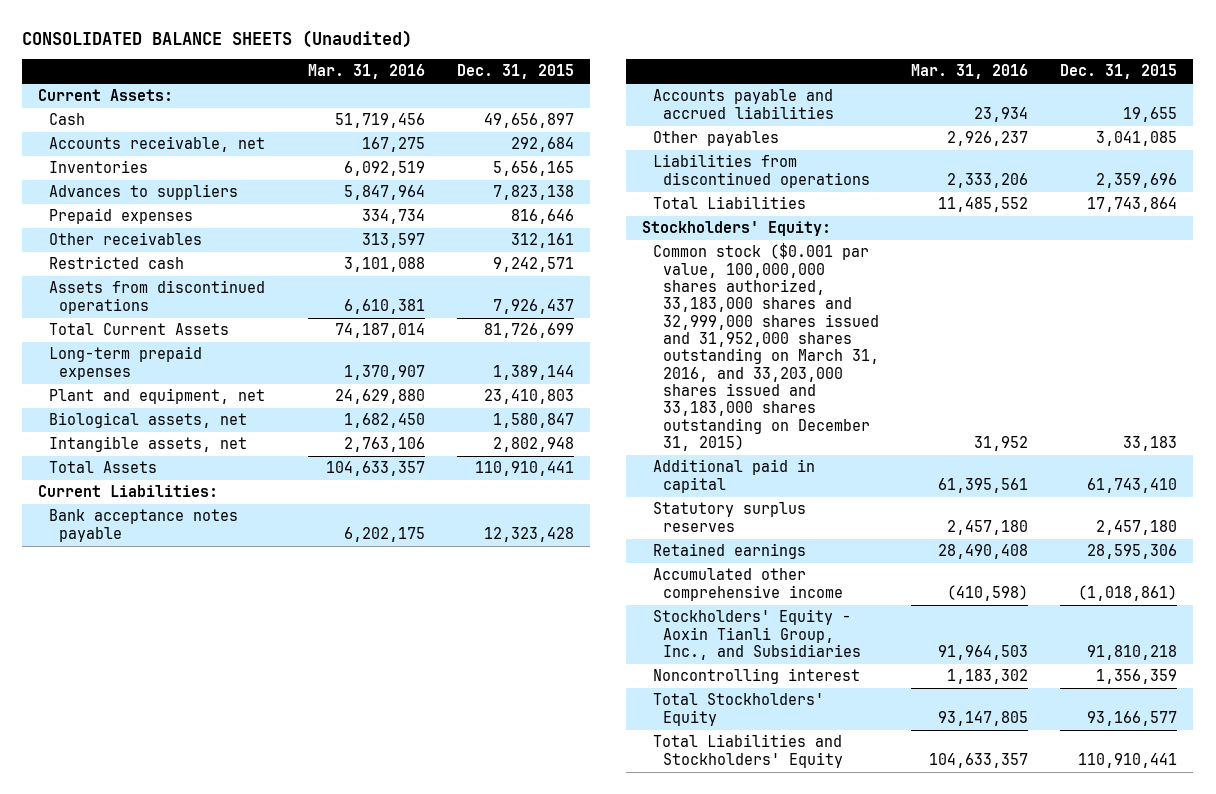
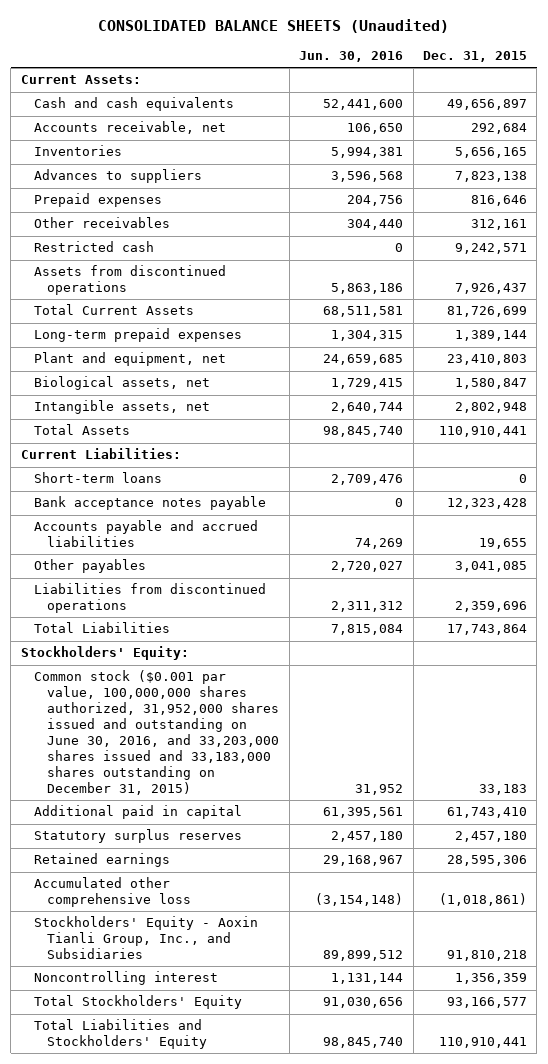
[307,64,425,80] Mar. 31, 2016 -> none
none -> [299,51,404,63] Jun. 30, 2016
[48,113,85,126] Cash -> [33,97,234,112] Cash and cash equivalents
none -> [33,472,162,484] Short-term loans
[652,243,880,451] Common stock ($0.001 par value, 100,000,000 shares authorized, 33,183,000 shares and 32,999,000 shares issued and 31,952,000 shares outstanding on March 31, 2016, and 33,203,000 shares issued and 33,183,000 shares outstanding on December 31, 2015) -> [33,670,280,795] Common stock ($0.001 par value, 100,000,000 shares authorized, 31,952,000 shares issued and outstanding on June 30, 2016, and 33,203,000 shares issued and 33,183,000 shares outstanding on December 31, 2015)
[652,568,844,601] Accumulated other comprehensive income -> [33,877,192,908] Accumulated other comprehensive loss

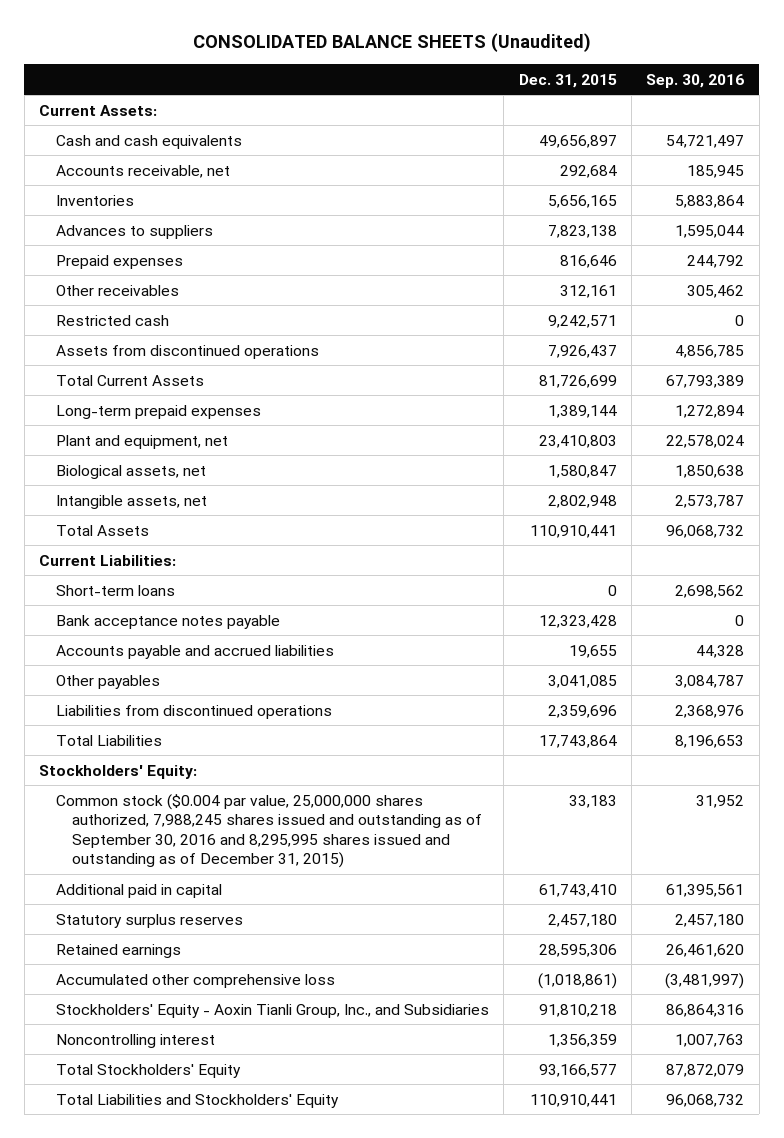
[299,51,404,63] Jun. 30, 2016 -> none
none -> [646,73,745,88] Sep. 30, 2016
[33,670,280,795] Common stock ($0.001 par value, 100,000,000 shares authorized, 31,952,000 shares issued and outstanding on June 30, 2016, and 33,203,000 shares issued and 33,183,000 shares outstanding on December 31, 2015) -> [55,793,482,869] Common stock ($0.004 par value, 25,000,000 shares authorized, 7,988,245 shares issued and outstanding as of September 30, 2016 and 8,295,995 shares issued and outstanding as of December 31, 2015)

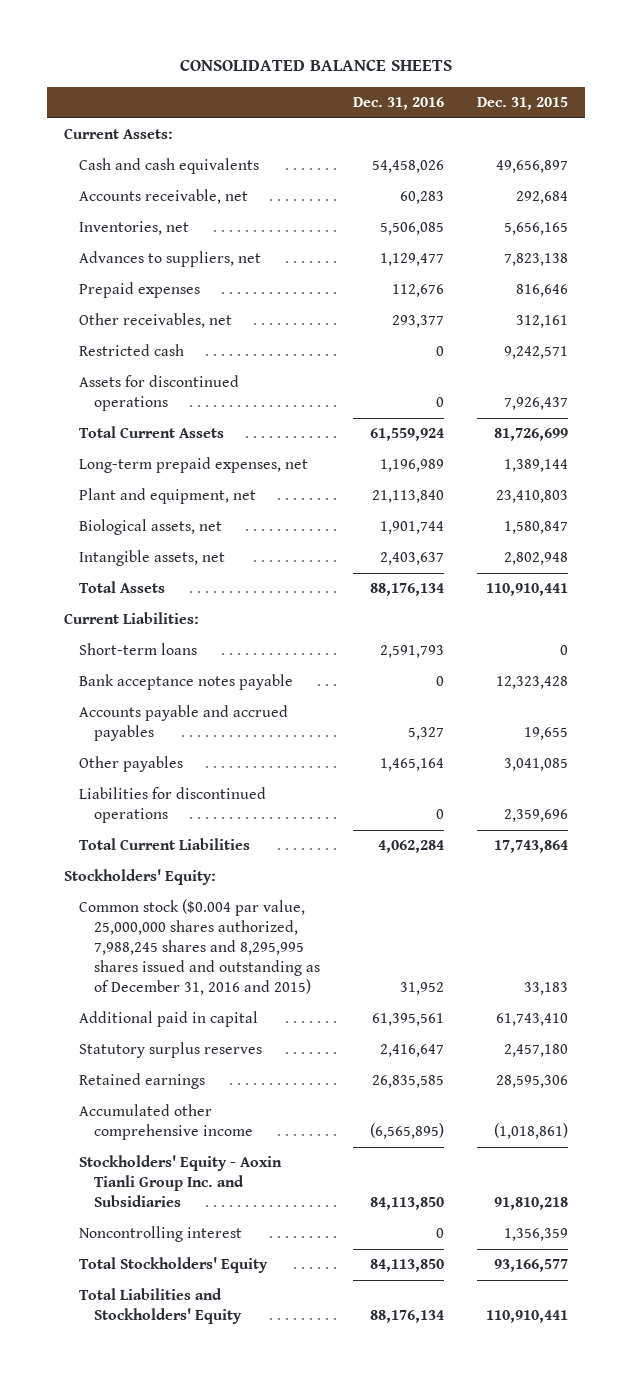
[192,33,591,53] CONSOLIDATED BALANCE SHEETS (Unaudited) -> [180,60,453,72] CONSOLIDATED BALANCE SHEETS
[646,73,745,88] Sep. 30, 2016 -> none
none -> [353,97,445,111] Dec. 31, 2016
[55,194,134,206] Inventories -> [79,221,190,236] Inventories, net
[55,224,213,239] Advances to suppliers -> [79,251,262,268] Advances to suppliers, net
[55,284,179,296] Other receivables -> [79,313,233,329] Other receivables, net
[55,344,319,359] Assets from discontinued operations -> [79,375,240,412] Assets for discontinued operations
[55,404,261,419] Long-term prepaid expenses -> [79,457,309,474] Long-term prepaid expenses, net
[55,644,334,659] Accounts payable and accrued liabilities -> [79,705,289,742] Accounts payable and accrued payables
[55,704,332,719] Liabilities from discontinued operations -> [79,787,267,824] Liabilities for discontinued operations
[55,734,162,746] Total Liabilities -> [79,838,251,851] Total Current Liabilities
[55,793,482,869] Common stock ($0.004 par value, 25,000,000 shares authorized, 7,988,245 shares issued and outstanding as of September 30, 2016 and 8,295,995 shares issued and outstanding as of December 31, 2015) -> [79,899,321,996] Common stock ($0.004 par value, 25,000,000 shares authorized, 7,988,245 shares and 8,295,995 shares issued and outstanding as of December 31, 2016 and 2015)
[55,973,335,988] Accumulated other comprehensive loss -> [79,1104,254,1141] Accumulated other comprehensive income
[55,1003,489,1018] Stockholders' Equity - Aoxin Tianli Group, Inc., and Subsidiaries -> [79,1155,283,1208] Stockholders' Equity - Aoxin Tianli Group Inc. and Subsidiaries

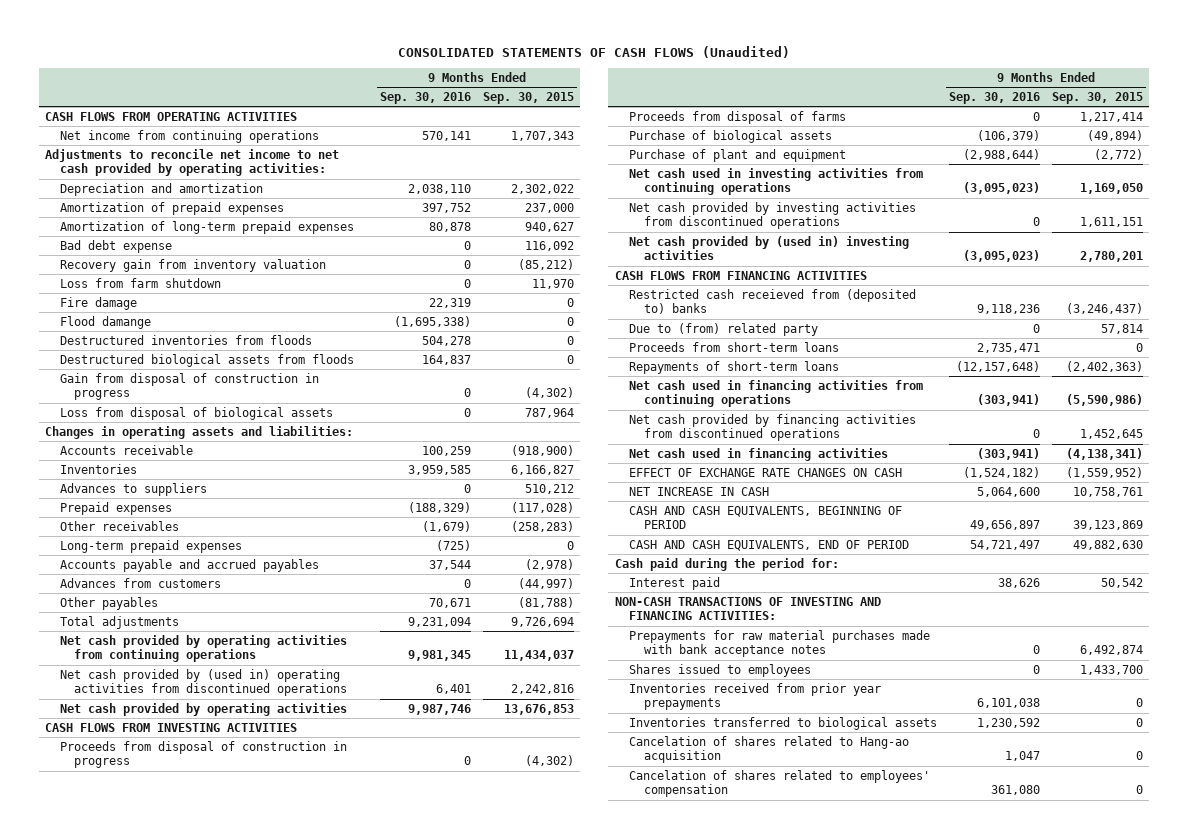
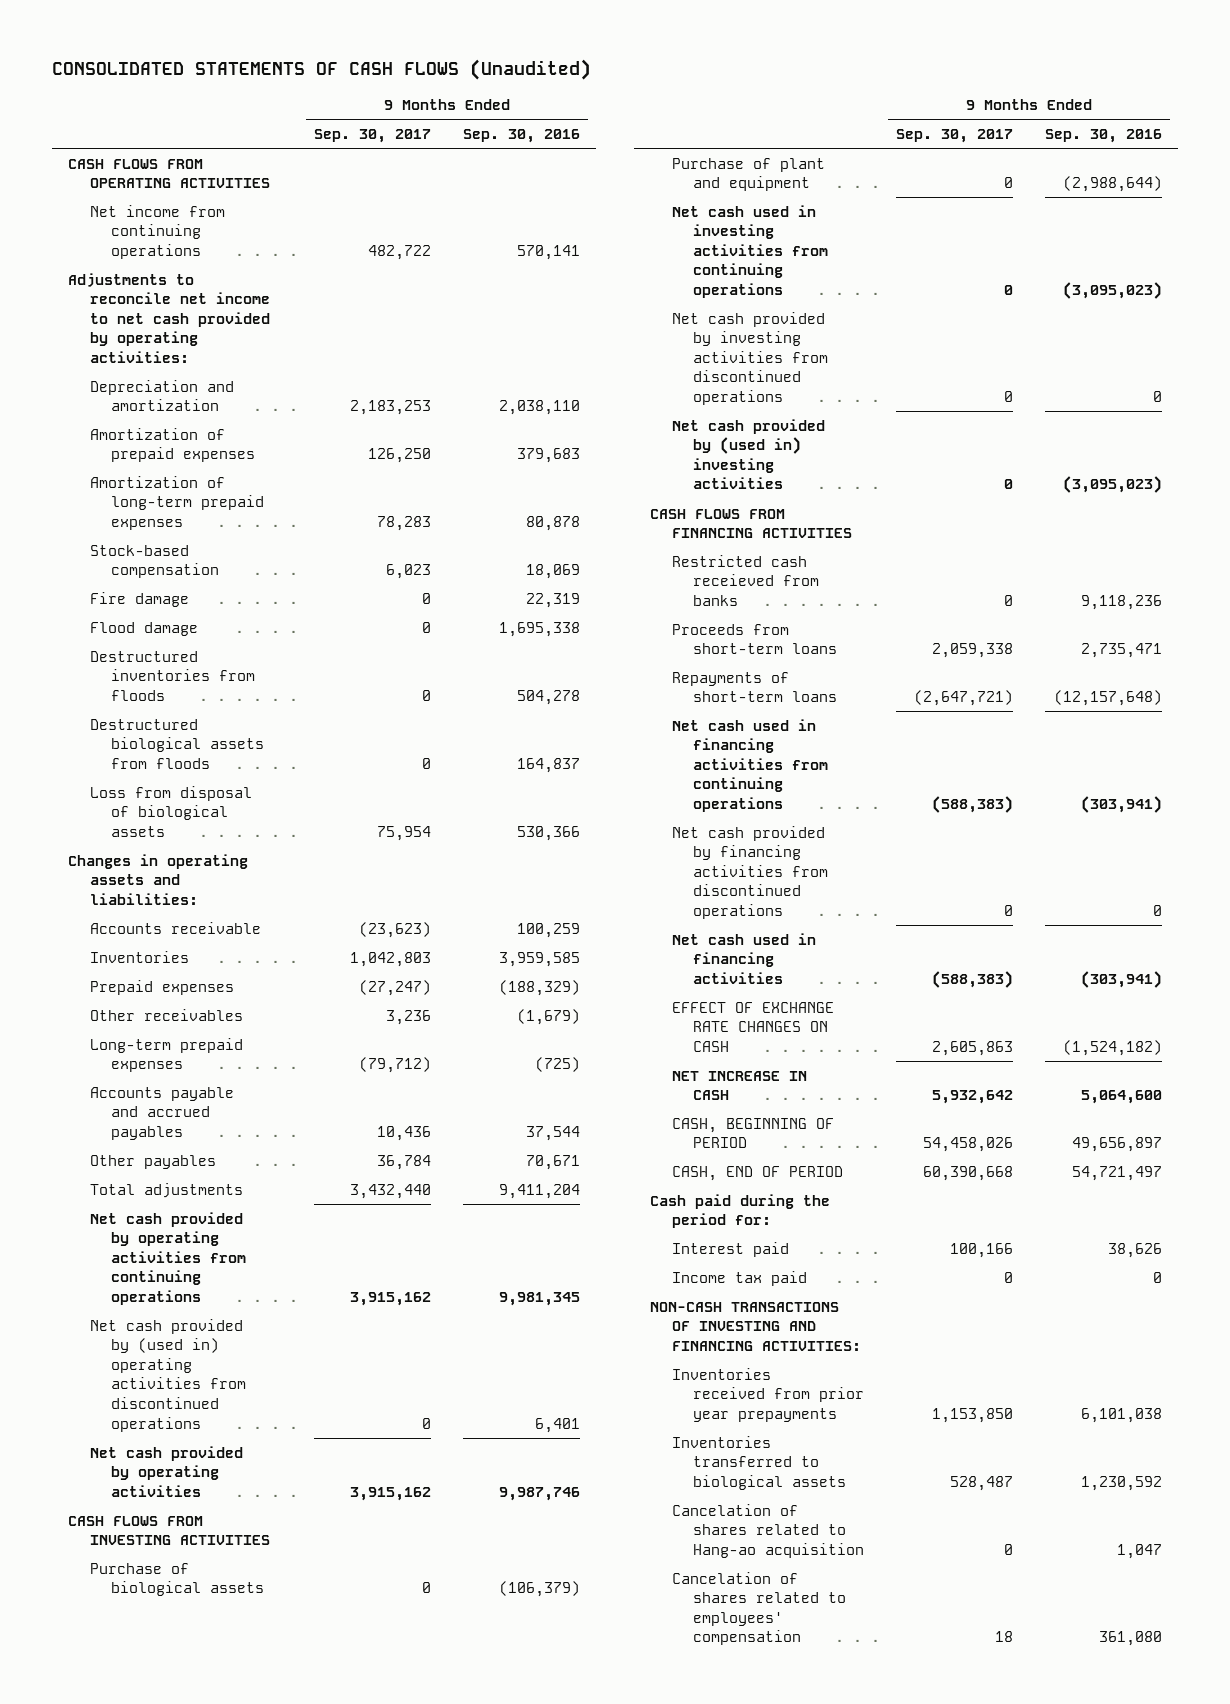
[483,91,575,104] Sep. 30, 2015 -> none
none -> [314,129,432,144] Sep. 30, 2017
[421,202,471,213] 397,752 -> [517,448,581,464] 379,683
[59,239,172,253] Bad debt expense -> none
[59,258,326,272] Recovery gain from inventory valuation -> none
[59,277,221,288] Loss from farm shutdown -> none
none -> [89,544,220,579] Stock-based compensation
[59,315,151,329] Flood damange -> [89,621,198,636] Flood damage
[393,315,471,327] (1,695,338) -> [499,621,581,637] 1,695,338
[59,372,319,401] Gain from disposal of construction in progress -> none
[463,407,471,417] 0 -> [517,825,581,841] 530,366
[59,482,207,496] Advances to suppliers -> none
[59,577,221,588] Advances from customers -> none
[407,616,471,627] 9,231,094 -> [499,1183,581,1199] 9,411,204
[59,740,347,769] Proceeds from disposal of construction in progress -> none
[629,110,847,124] Proceeds from disposal of farms -> none
[629,322,819,336] Due to (from) related party -> none
[629,288,917,315] Restricted cash receieved from (deposited to) banks -> [671,554,820,606] Restricted cash receieved from banks
[629,505,903,530] CASH AND CASH EQUIVALENTS, BEGINNING OF PERIOD -> [671,1117,834,1149] CASH, BEGINNING OF PERIOD
[629,539,910,551] CASH AND CASH EQUIVALENTS, END OF PERIOD -> [671,1165,843,1181] CASH, END OF PERIOD
none -> [671,1270,807,1286] Income tax paid
[629,629,931,658] Prepayments for raw material purchases made with bank acceptance notes -> none
[629,663,812,677] Shares issued to employees -> none

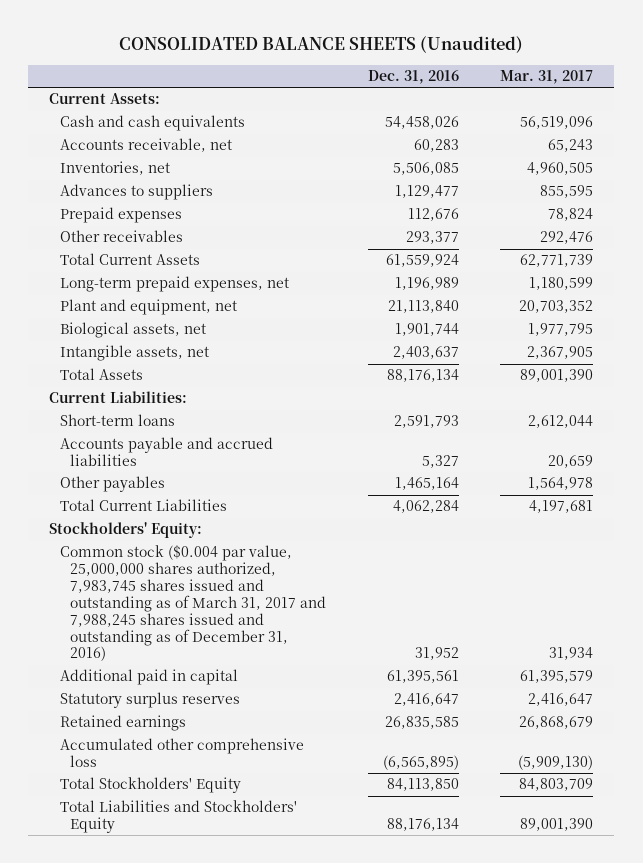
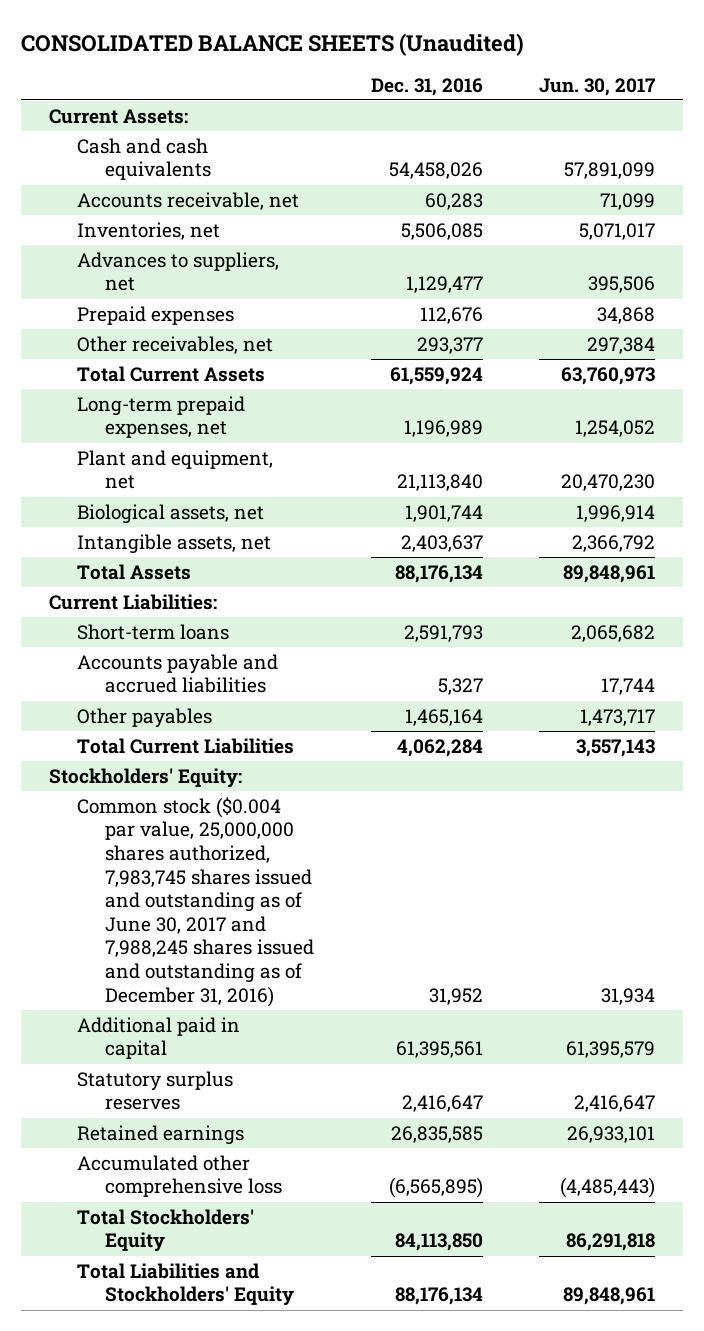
[500,69,594,84] Mar. 31, 2017 -> none
none -> [539,77,656,96] Jun. 30, 2017
[59,184,213,201] Advances to suppliers -> [77,251,280,292] Advances to suppliers, net
[59,230,183,243] Other receivables -> [77,335,274,354] Other receivables, net
[59,545,327,662] Common stock ($0.004 par value, 25,000,000 shares authorized, 7,983,745 shares issued and outstanding as of March 31, 2017 and 7,988,245 shares issued and outstanding as of December 31, 2016) -> [77,796,315,1007] Common stock ($0.004 par value, 25,000,000 shares authorized, 7,983,745 shares issued and outstanding as of June 30, 2017 and 7,988,245 shares issued and outstanding as of December 31, 2016)

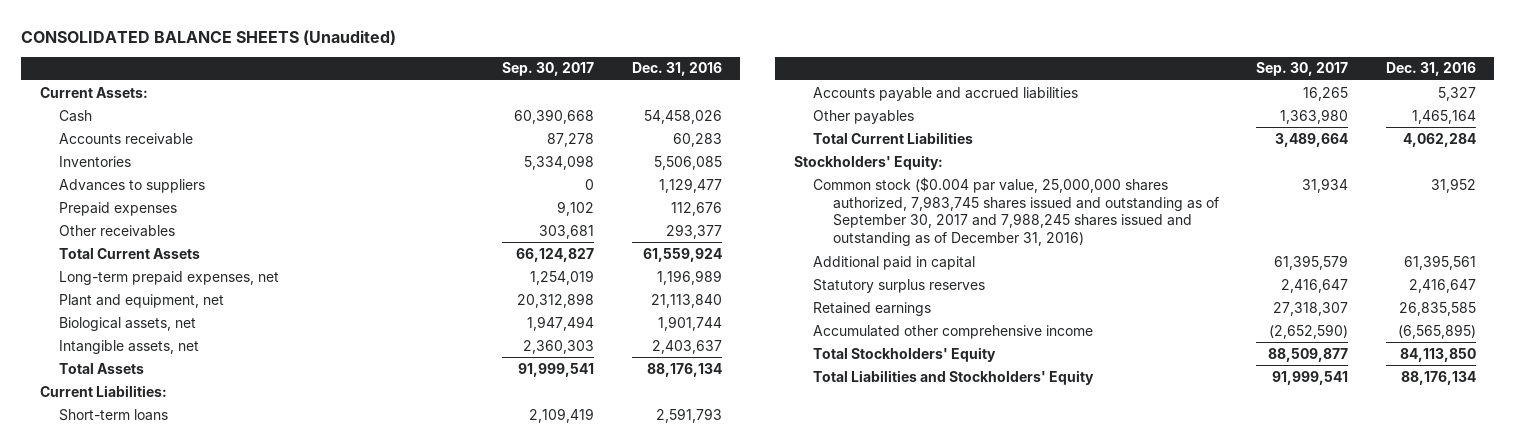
[539,77,656,96] Jun. 30, 2017 -> none
none -> [502,62,595,77] Sep. 30, 2017
[77,137,212,181] Cash and cash equivalents -> [59,109,93,122] Cash
[77,191,300,210] Accounts receivable, net -> [59,132,194,145] Accounts receivable
[77,221,221,240] Inventories, net -> [59,155,132,167] Inventories
[77,251,280,292] Advances to suppliers, net -> [59,178,206,193] Advances to suppliers
[77,335,274,354] Other receivables, net -> [59,224,176,237] Other receivables
[77,796,315,1007] Common stock ($0.004 par value, 25,000,000 shares authorized, 7,983,745 shares issued and outstanding as of June 30, 2017 and 7,988,245 shares issued and outstanding as of December 31, 2016) -> [813,176,1219,247] Common stock ($0.004 par value, 25,000,000 shares authorized, 7,983,745 shares issued and outstanding as of September 30, 2017 and 7,988,245 shares issued and outstanding as of December 31, 2016)
[77,1154,283,1198] Accumulated other comprehensive loss -> [813,324,1094,339] Accumulated other comprehensive income

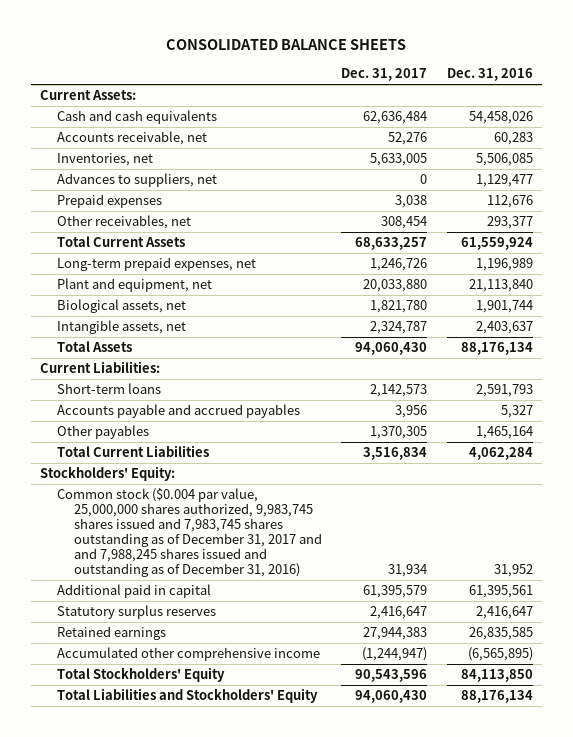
[21,29,397,45] CONSOLIDATED BALANCE SHEETS (Unaudited) -> [166,39,407,51] CONSOLIDATED BALANCE SHEETS
[502,62,595,77] Sep. 30, 2017 -> none
none -> [341,68,428,82] Dec. 31, 2017
[59,109,93,122] Cash -> [57,110,218,125] Cash and cash equivalents
[59,132,194,145] Accounts receivable -> [57,131,208,146] Accounts receivable, net
[59,155,132,167] Inventories -> [57,153,154,167] Inventories, net
[59,178,206,193] Advances to suppliers -> [57,173,218,188] Advances to suppliers, net
[59,224,176,237] Other receivables -> [57,215,192,230] Other receivables, net
[813,86,1079,101] Accounts payable and accrued liabilities -> [57,404,301,419] Accounts payable and accrued payables
[813,176,1219,247] Common stock ($0.004 par value, 25,000,000 shares authorized, 7,983,745 shares issued and outstanding as of September 30, 2017 and 7,988,245 shares issued and outstanding as of December 31, 2016) -> [57,488,322,578] Common stock ($0.004 par value, 25,000,000 shares authorized, 9,983,745 shares issued and 7,983,745 shares outstanding as of December 31, 2017 and and 7,988,245 shares issued and outstanding as of December 31, 2016)

